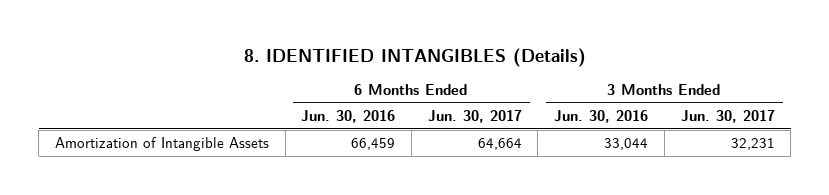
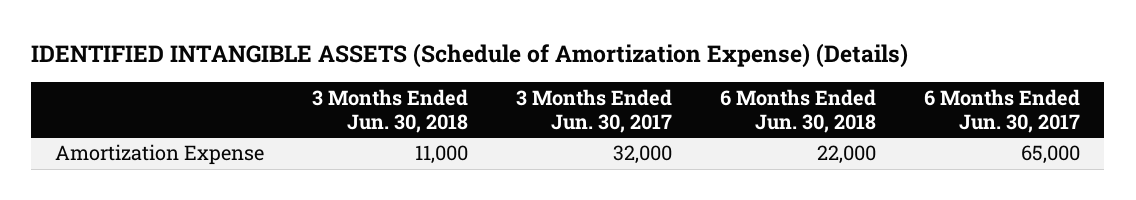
[243,48,586,68] 8. IDENTIFIED INTANGIBLES (Details) -> [31,43,909,69] IDENTIFIED INTANGIBLE ASSETS (Schedule of Amortization Expense) (Details)
[301,110,396,124] Jun. 30, 2016 -> none
[554,110,649,124] Jun. 30, 2016 -> none
none -> [312,88,469,134] 3 Months Ended Jun. 30, 2018
none -> [720,88,877,134] 6 Months Ended Jun. 30, 2018
[54,137,269,152] Amortization of Intangible Assets -> [55,144,265,166] Amortization Expense
[477,138,522,151] 64,664 -> [1021,145,1081,165] 65,000
[730,138,775,151] 32,231 -> [613,145,673,165] 32,000

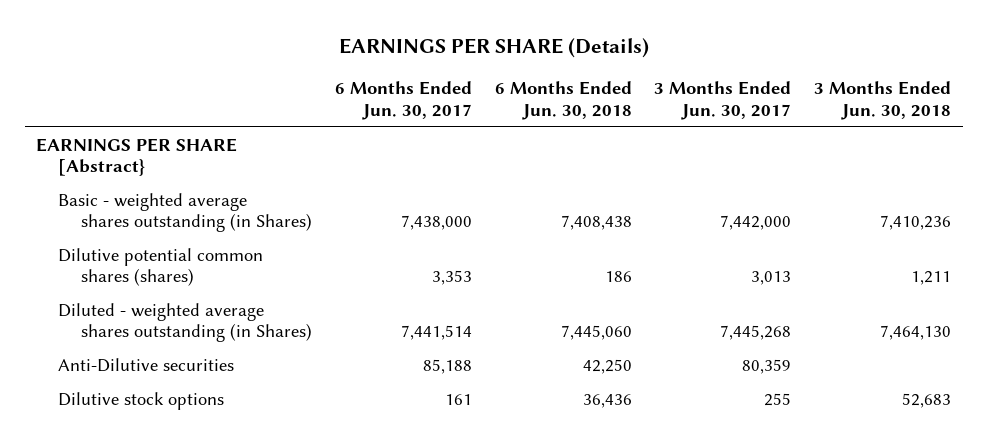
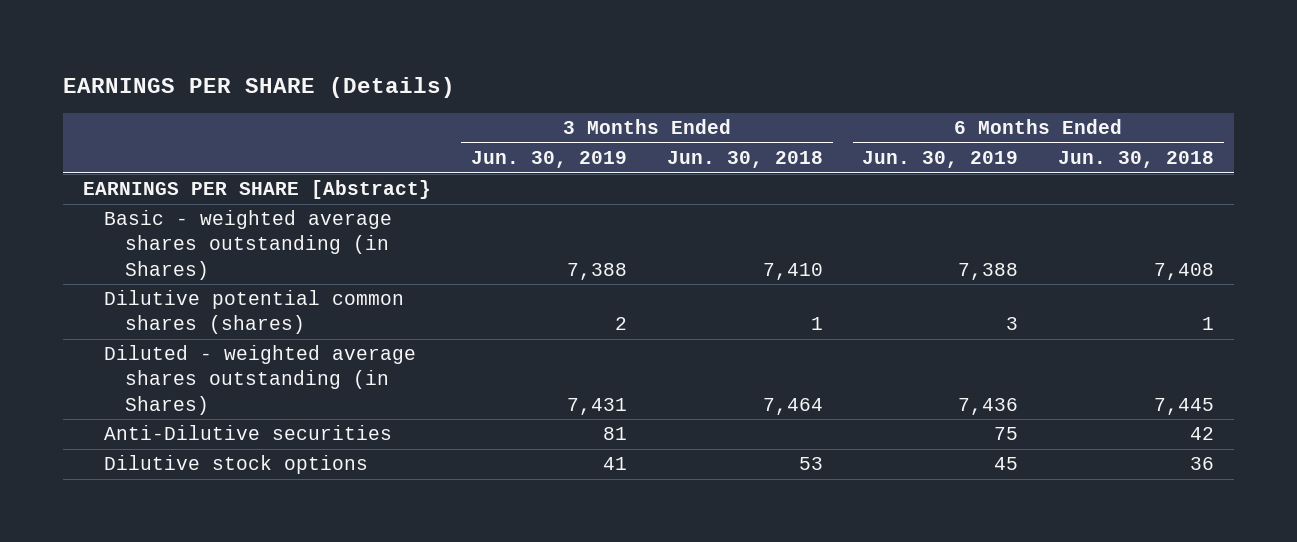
[334,81,472,120] 6 Months Ended Jun. 30, 2017 -> none
[654,81,792,120] 3 Months Ended Jun. 30, 2017 -> none
none -> [470,151,627,169] Jun. 30, 2019
none -> [862,151,1019,169] Jun. 30, 2019
[560,215,632,231] 7,408,438 -> [1154,262,1215,280] 7,408
[880,215,952,231] 7,410,236 -> [762,262,823,280] 7,410
[604,271,632,283] 186 -> [1202,317,1215,331] 1
[911,271,952,286] 1,211 -> [810,317,823,331] 1
[560,325,632,341] 7,445,060 -> [1154,397,1215,415] 7,445
[880,325,952,341] 7,464,130 -> [762,397,823,415] 7,464
[582,359,632,375] 42,250 -> [1190,427,1215,441] 42
[582,394,632,409] 36,436 -> [1190,457,1215,471] 36
[902,393,952,409] 52,683 -> [798,457,823,471] 53

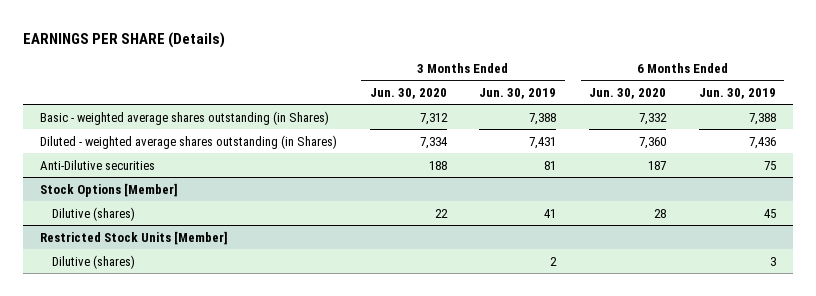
[666,151,823,169] Jun. 30, 2018 -> none
[1058,151,1215,169] Jun. 30, 2018 -> none
none -> [369,87,447,99] Jun. 30, 2020
none -> [589,87,667,99] Jun. 30, 2020
[82,180,431,200] EARNINGS PER SHARE [Abstract} -> none
[104,290,405,335] Dilutive potential common shares (shares) -> none
none -> [39,182,178,197] Stock Options [Member]
[104,455,369,475] Dilutive stock options -> [52,206,136,221] Dilutive (shares)
none -> [39,230,228,245] Restricted Stock Units [Member]
none -> [52,254,136,269] Dilutive (shares)

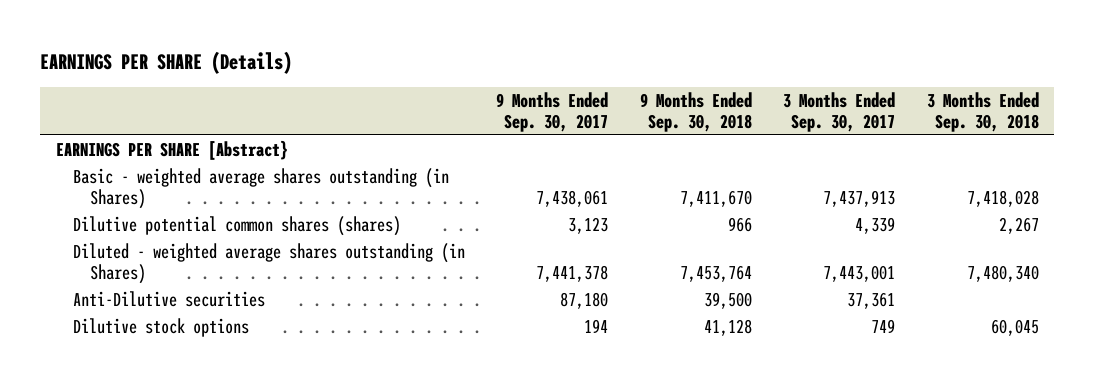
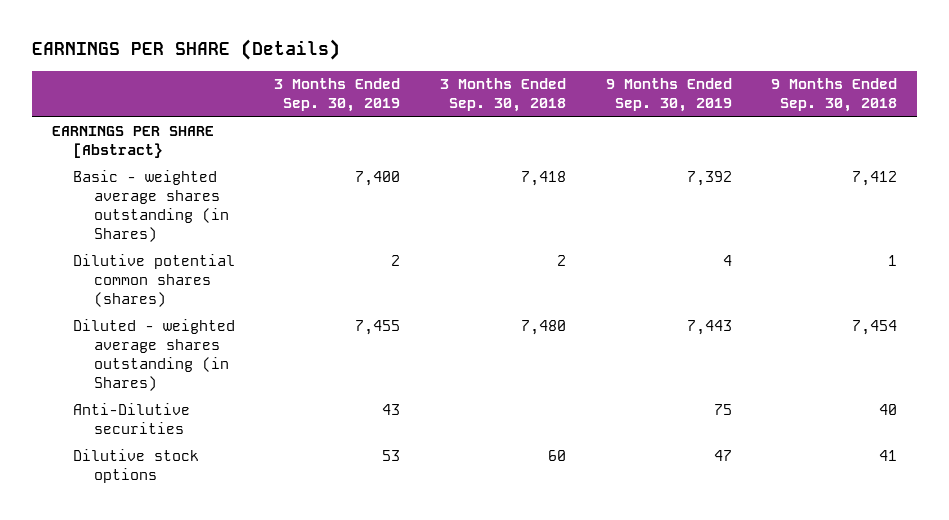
[496,91,609,132] 9 Months Ended Sep. 30, 2017 -> none
[783,91,896,132] 3 Months Ended Sep. 30, 2017 -> none
none -> [274,78,401,113] 3 Months Ended Sep. 30, 2019
none -> [605,78,732,113] 9 Months Ended Sep. 30, 2019
[679,189,752,207] 7,411,670 -> [852,170,898,186] 7,412
[966,189,1039,207] 7,418,028 -> [520,170,566,186] 7,418
[727,216,752,232] 966 -> [888,254,898,266] 1
[998,216,1039,234] 2,267 -> [556,254,566,266] 2
[679,264,752,282] 7,453,764 -> [852,319,898,335] 7,454
[966,264,1039,282] 7,480,340 -> [520,319,566,335] 7,480
[703,291,752,309] 39,500 -> [879,403,898,415] 40
[703,318,752,336] 41,128 -> [879,449,898,461] 41
[990,318,1039,336] 60,045 -> [547,449,566,461] 60

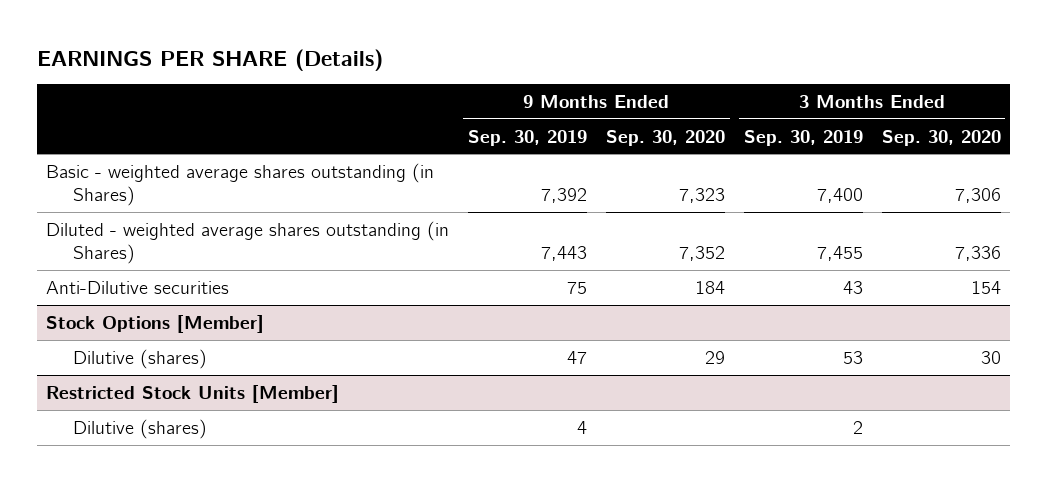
[439,78,566,113] 3 Months Ended Sep. 30, 2018 -> none
[771,78,898,113] 9 Months Ended Sep. 30, 2018 -> none
none -> [605,129,725,146] Sep. 30, 2020
none -> [881,129,1001,146] Sep. 30, 2020
[51,125,214,158] EARNINGS PER SHARE [Abstract} -> none
[72,253,235,307] Dilutive potential common shares (shares) -> none
none -> [45,314,264,333] Stock Options [Member]
[72,448,199,483] Dilutive stock options -> [73,348,208,369] Dilutive (shares)
none -> [45,384,339,403] Restricted Stock Units [Member]
none -> [73,418,208,439] Dilutive (shares)

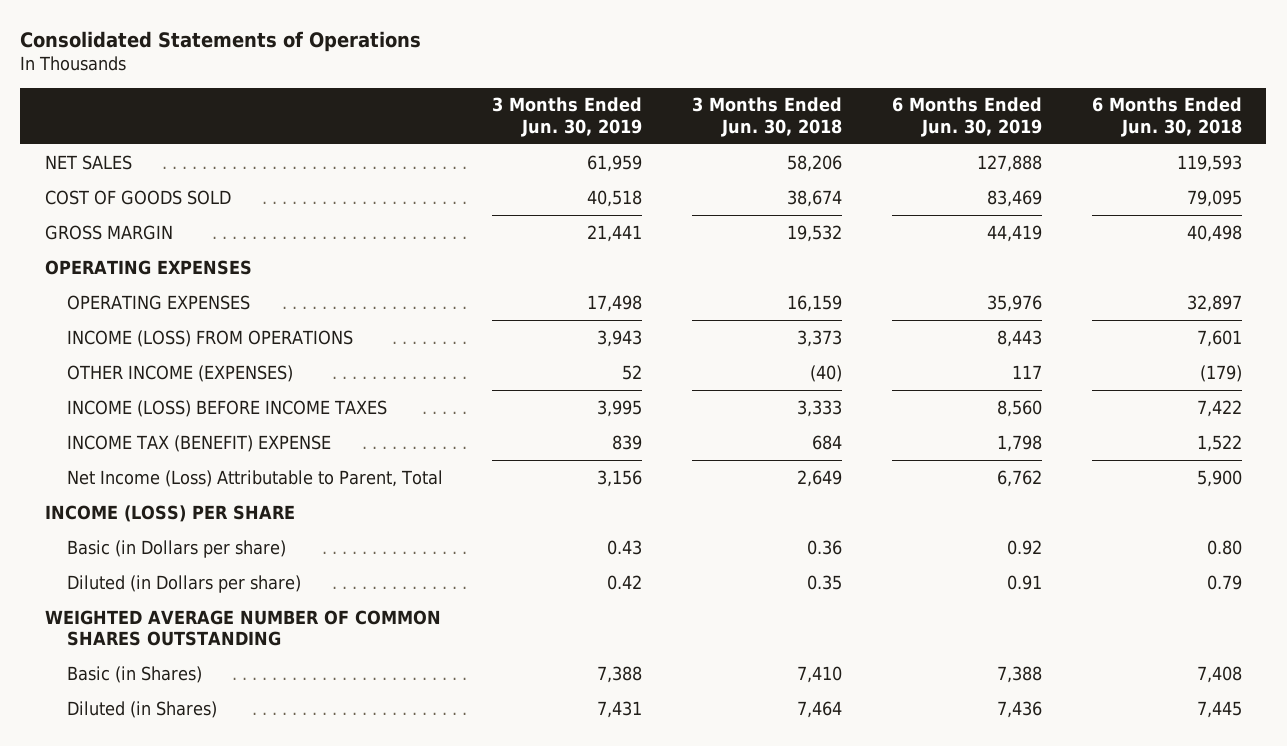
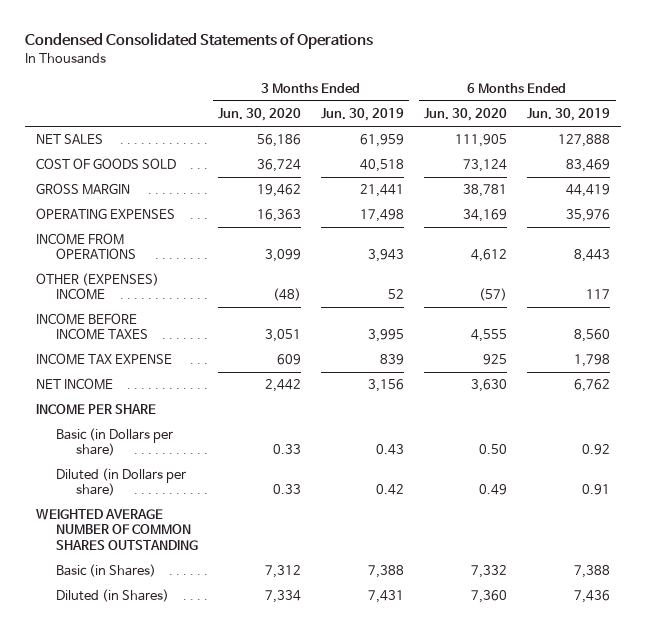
[20,31,422,53] Consolidated Statements of Operations -> [25,32,374,50] Condensed Consolidated Statements of Operations
[692,97,843,137] 3 Months Ended Jun. 30, 2018 -> none
[1091,97,1242,137] 6 Months Ended Jun. 30, 2018 -> none
none -> [217,108,301,122] Jun. 30, 2020
none -> [424,108,508,122] Jun. 30, 2020
[45,259,253,275] OPERATING EXPENSES -> none
[66,329,353,347] INCOME (LOSS) FROM OPERATIONS -> [35,233,136,260] INCOME FROM OPERATIONS
[66,364,293,382] OTHER INCOME (EXPENSES) -> [35,273,159,301] OTHER (EXPENSES) INCOME
[66,399,387,417] INCOME (LOSS) BEFORE INCOME TAXES -> [35,313,148,341] INCOME BEFORE INCOME TAXES
[66,434,331,452] INCOME TAX (BENEFIT) EXPENSE -> [35,353,172,366] INCOME TAX EXPENSE
[66,469,443,487] Net Income (Loss) Attributable to Parent, Total -> [35,378,113,391] NET INCOME
[45,504,296,522] INCOME (LOSS) PER SHARE -> [35,404,156,415] INCOME PER SHARE

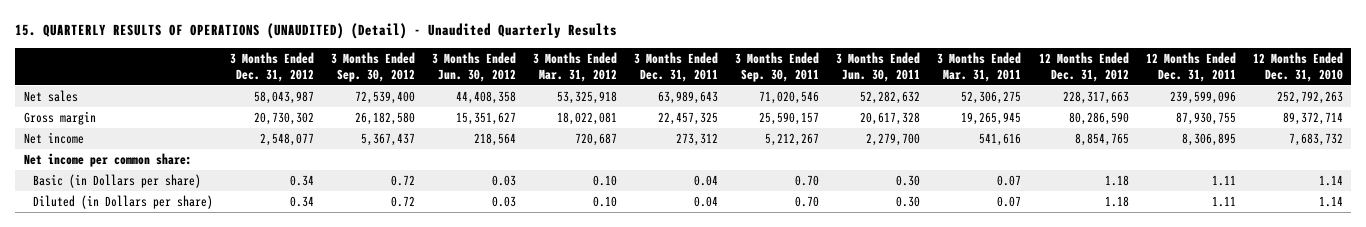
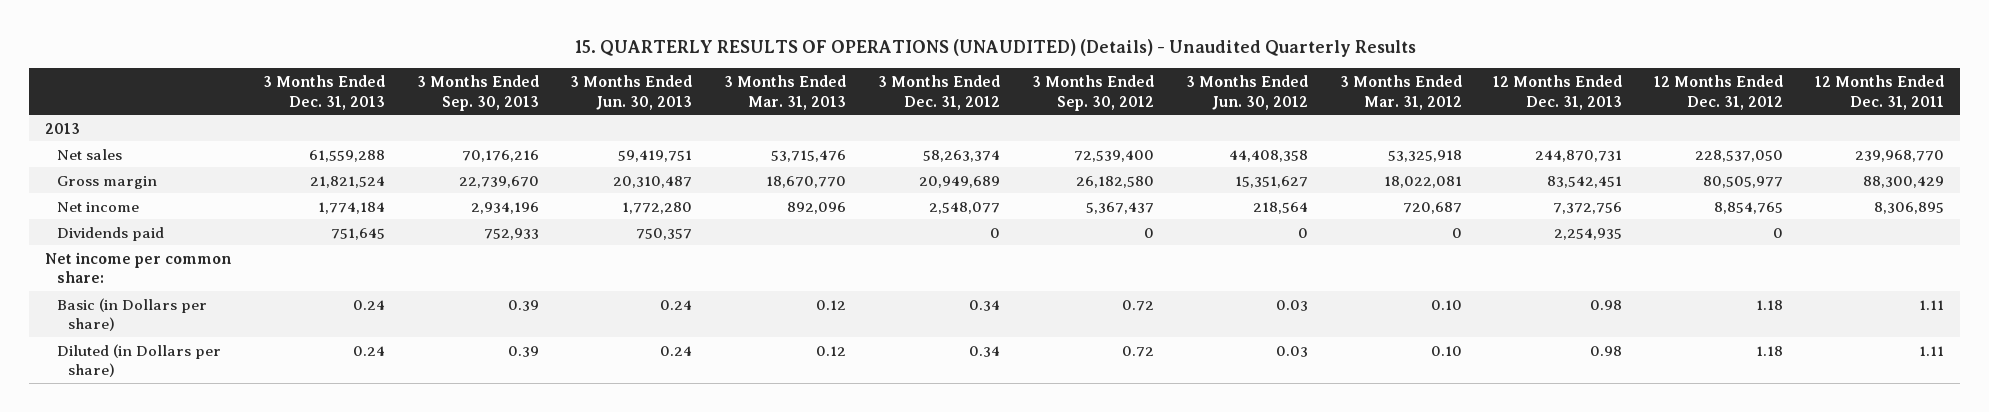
[15,23,618,40] 15. QUARTERLY RESULTS OF OPERATIONS (UNAUDITED) (Detail) - Unaudited Quarterly Results -> [574,38,1416,57] 15. QUARTERLY RESULTS OF OPERATIONS (UNAUDITED) (Details) - Unaudited Quarterly Results
[634,51,719,83] 3 Months Ended Dec. 31, 2011 -> none
[735,51,820,83] 3 Months Ended Sep. 30, 2011 -> none
[836,51,921,83] 3 Months Ended Jun. 30, 2011 -> none
[937,51,1022,83] 3 Months Ended Mar. 31, 2011 -> none
[1252,51,1343,83] 12 Months Ended Dec. 31, 2010 -> none
none -> [262,74,385,110] 3 Months Ended Dec. 31, 2013
none -> [416,74,539,111] 3 Months Ended Sep. 30, 2013
none -> [570,74,693,110] 3 Months Ended Jun. 30, 2013
none -> [724,74,847,110] 3 Months Ended Mar. 31, 2013
none -> [1493,74,1623,110] 12 Months Ended Dec. 31, 2013
none -> [44,122,80,134] 2013
[254,90,315,104] 58,043,987 -> [923,149,1001,162] 58,263,374
[1062,90,1129,104] 228,317,663 -> [1695,149,1784,162] 228,537,050
[1169,90,1236,104] 239,599,096 -> [1855,149,1945,162] 239,968,770
[254,111,315,125] 20,730,302 -> [919,175,1001,188] 20,949,689
[1068,111,1129,125] 80,286,590 -> [1703,175,1784,188] 80,505,977
[1175,111,1236,125] 87,930,755 -> [1863,175,1945,188] 88,300,429
none -> [56,226,164,241] Dividends paid

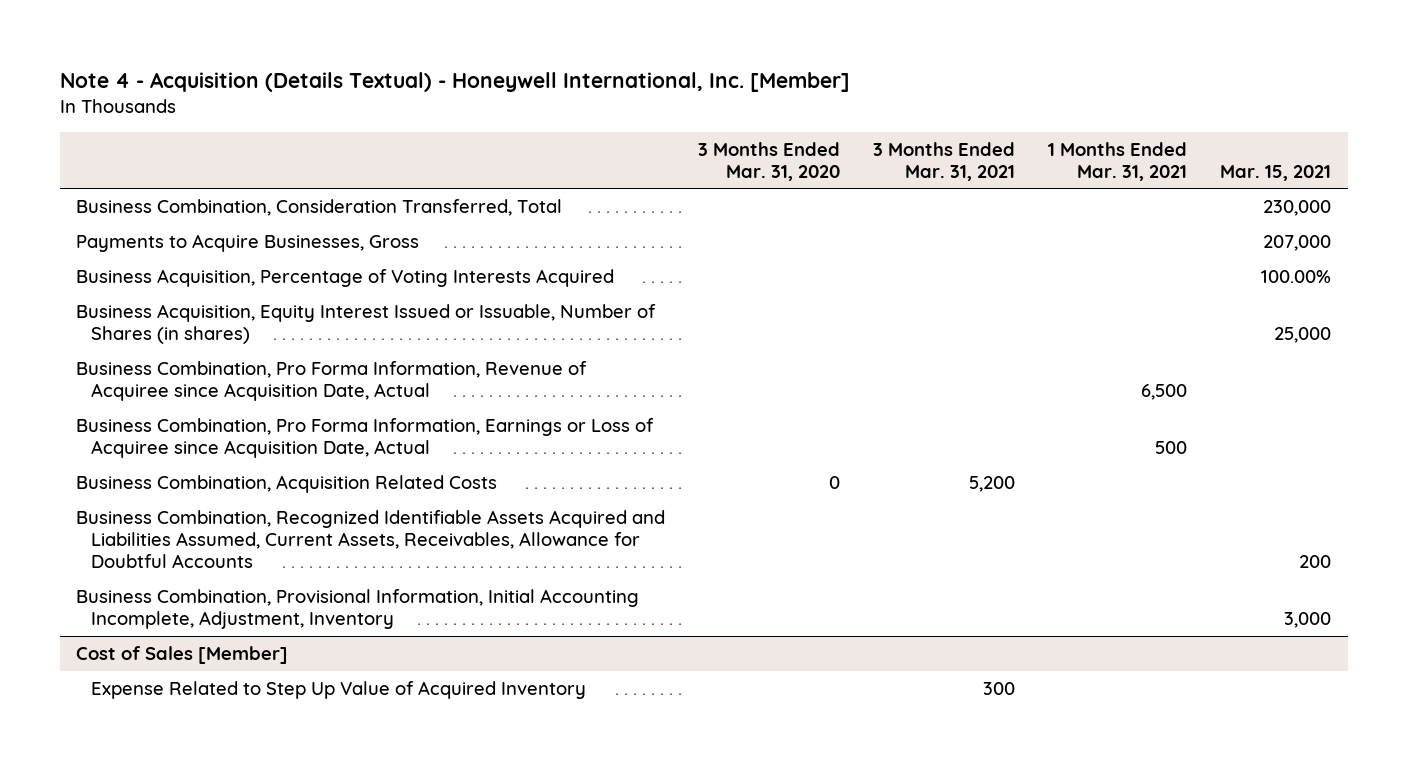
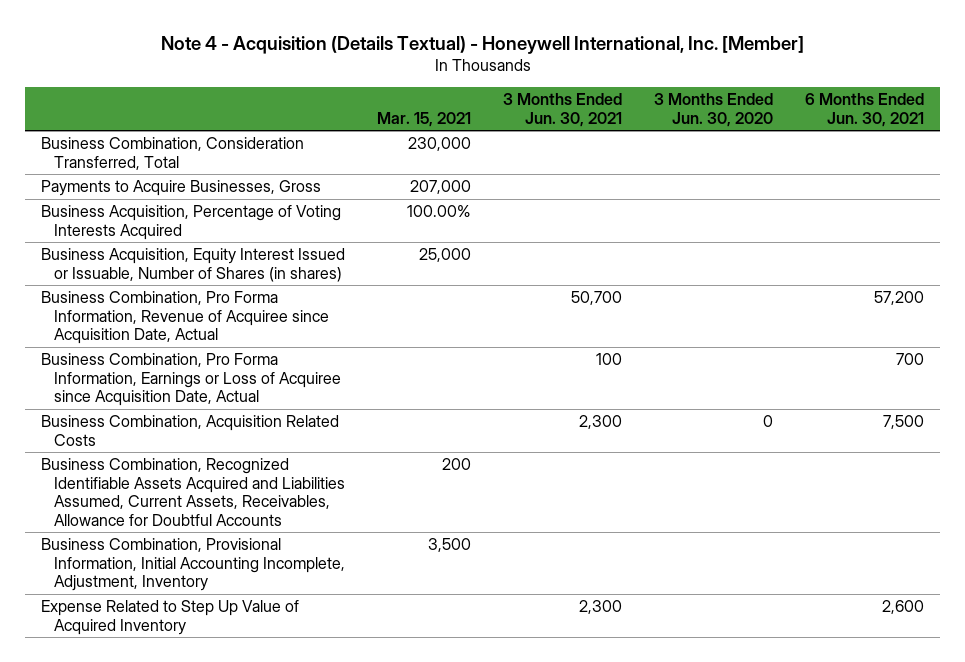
[698,141,841,181] 3 Months Ended Mar. 31, 2020 -> none
[873,141,1016,181] 3 Months Ended Mar. 31, 2021 -> none
[1048,141,1188,181] 1 Months Ended Mar. 31, 2021 -> none
none -> [503,93,623,127] 3 Months Ended Jun. 30, 2021
none -> [654,93,774,127] 3 Months Ended Jun. 30, 2020
none -> [805,93,925,127] 6 Months Ended Jun. 30, 2021
[76,645,289,664] Cost of Sales [Member] -> none
[1284,611,1332,628] 3,000 -> [428,538,472,553] 3,500

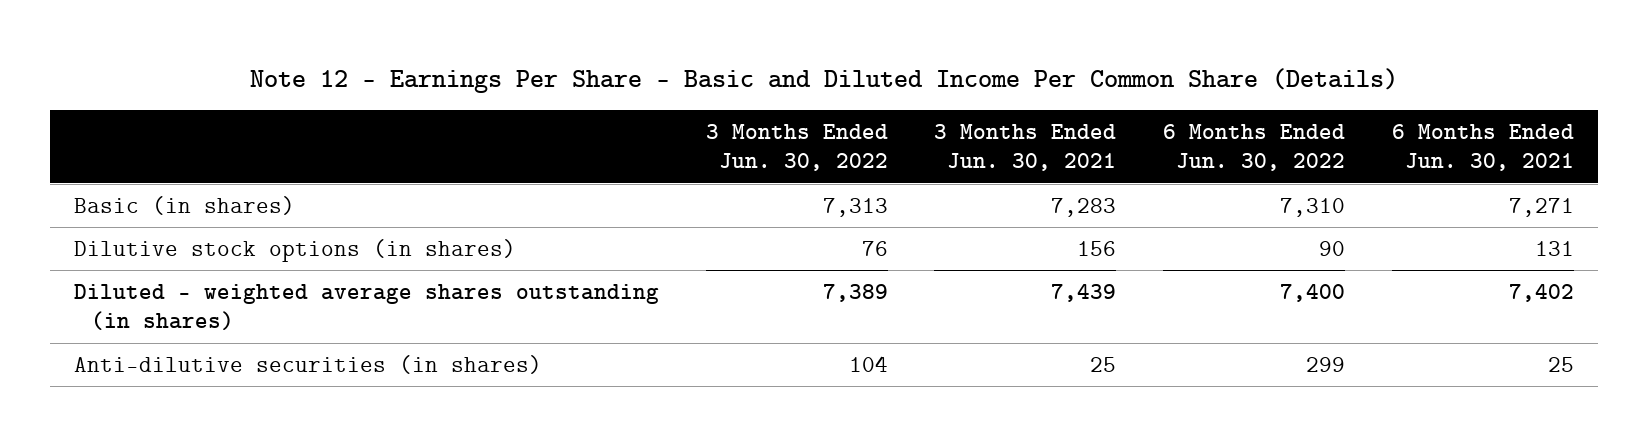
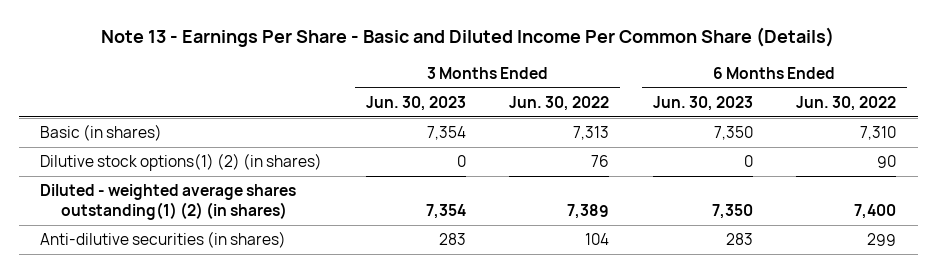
[249,67,1398,93] Note 12 - Earnings Per Share - Basic and Diluted Income Per Common Share (Details) -> [101,27,835,48] Note 13 - Earnings Per Share - Basic and Diluted Income Per Common Share (Details)
[934,123,1117,172] 3 Months Ended Jun. 30, 2021 -> none
[1392,123,1575,172] 6 Months Ended Jun. 30, 2021 -> none
none -> [365,96,466,112] Jun. 30, 2023
none -> [652,96,753,112] Jun. 30, 2023
[73,238,516,262] Dilutive stock options (in shares) -> [40,153,323,172] Dilutive stock options(1) (2) (in shares)
[73,283,659,331] Diluted - weighted average shares outstanding (in shares) -> [40,184,297,221] Diluted - weighted average shares outstanding(1) (2) (in shares)

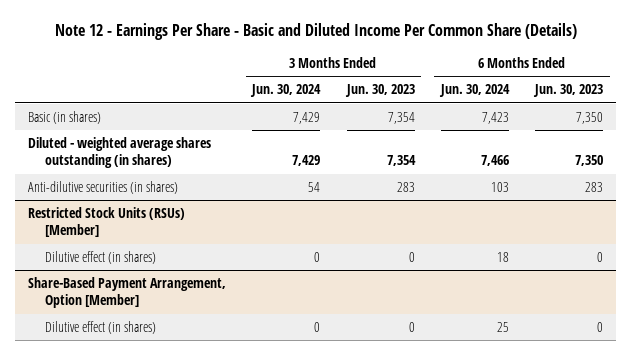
[101,27,835,48] Note 13 - Earnings Per Share - Basic and Diluted Income Per Common Share (Details) -> [54,23,577,41] Note 12 - Earnings Per Share - Basic and Diluted Income Per Common Share (Details)
[509,96,610,112] Jun. 30, 2022 -> none
[796,96,897,112] Jun. 30, 2022 -> none
none -> [250,84,322,98] Jun. 30, 2024
none -> [438,84,510,98] Jun. 30, 2024
[40,153,323,172] Dilutive stock options(1) (2) (in shares) -> none
[40,184,297,221] Diluted - weighted average shares outstanding(1) (2) (in shares) -> [27,137,211,169] Diluted - weighted average shares outstanding (in shares)
none -> [27,207,185,238] Restricted Stock Units (RSUs) [Member]
none -> [44,251,156,265] Dilutive effect (in shares)
none -> [27,277,226,309] Share-Based Payment Arrangement, Option [Member]
none -> [44,321,156,335] Dilutive effect (in shares)

